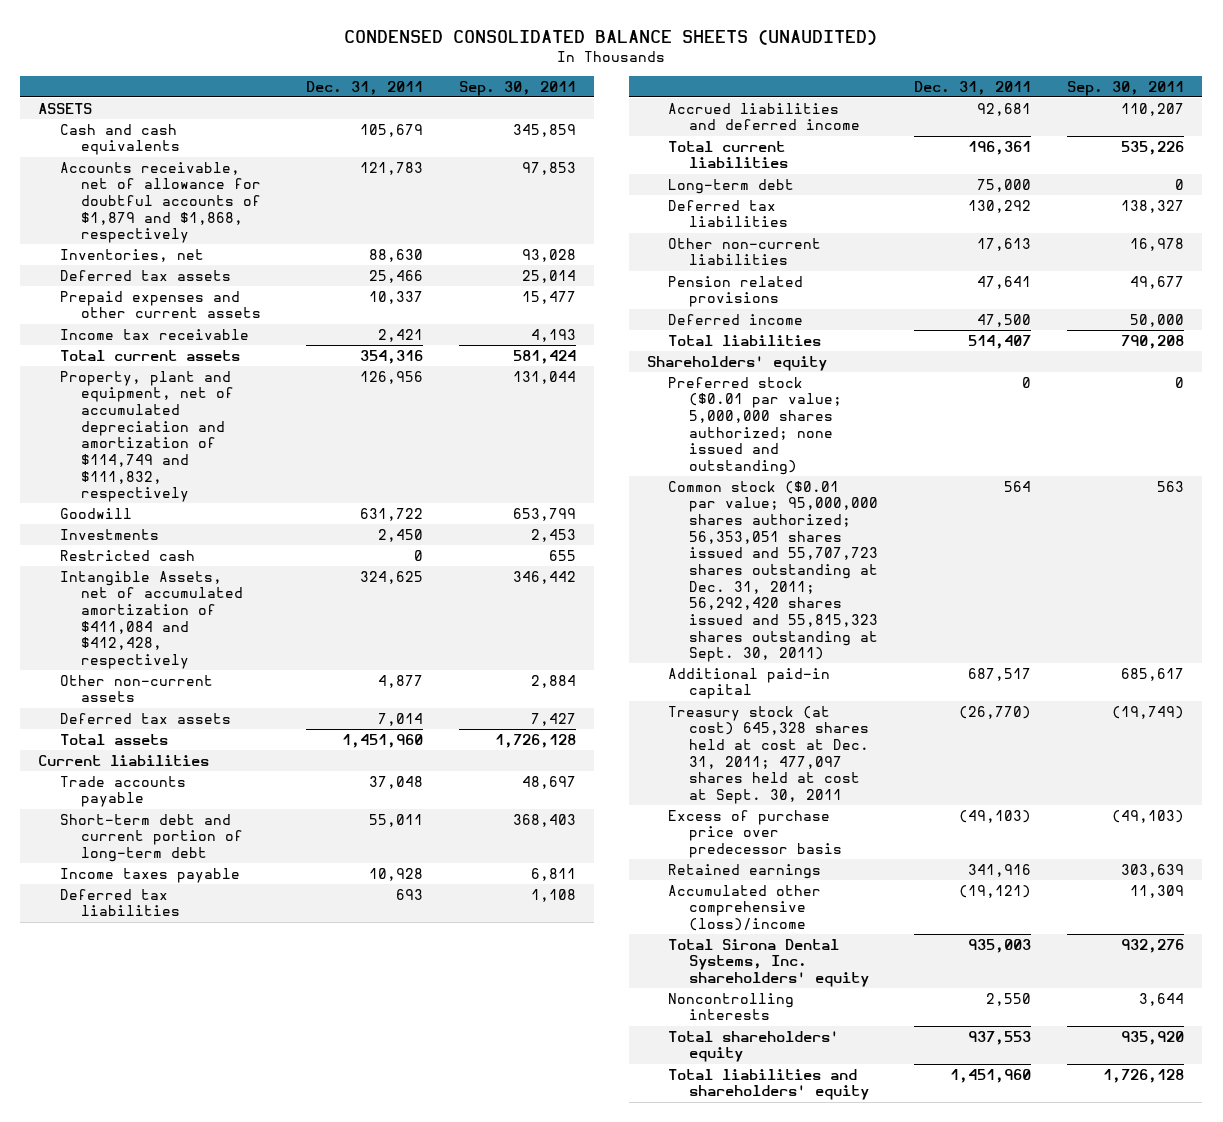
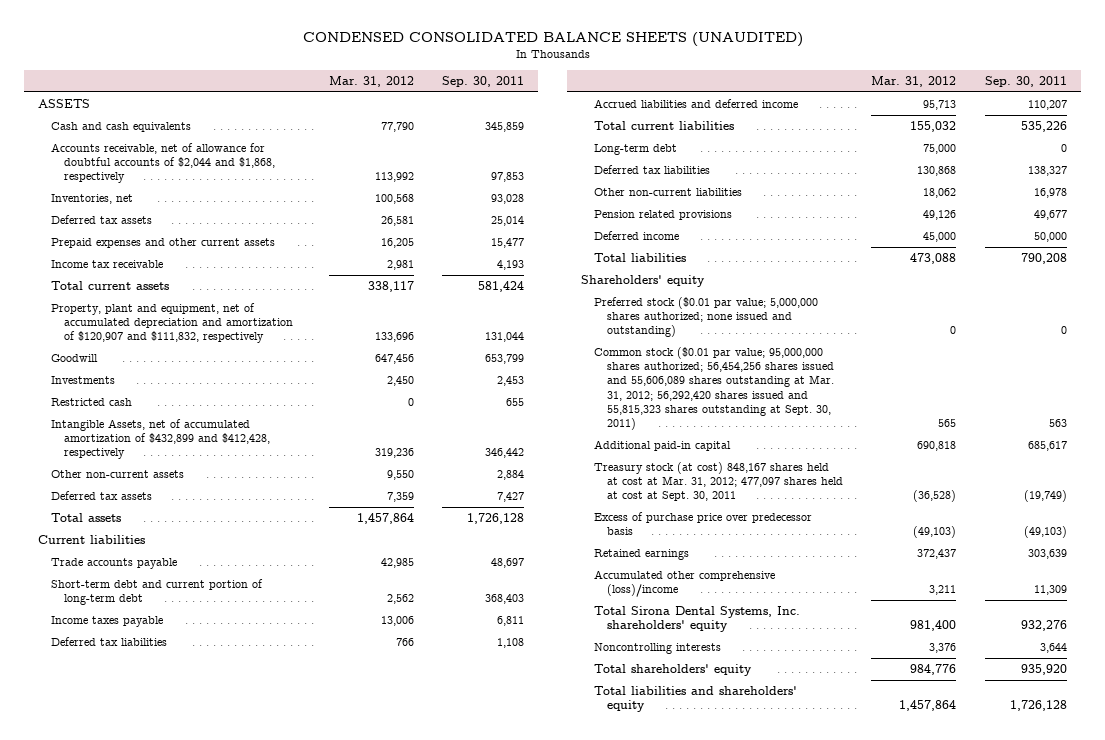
[305,80,423,95] Dec. 31, 2011 -> none
none -> [328,75,414,87] Mar. 31, 2012
[59,161,261,244] Accounts receivable, net of allowance for doubtful accounts of $1,879 and $1,868, respectively -> [51,142,276,184] Accounts receivable, net of allowance for doubtful accounts of $2,044 and $1,868, respectively
[59,370,234,503] Property, plant and equipment, net of accumulated depreciation and amortization of $114,749 and $111,832, respectively -> [51,302,294,344] Property, plant and equipment, net of accumulated depreciation and amortization of $120,907 and $111,832, respectively
[59,570,243,670] Intangible Assets, net of accumulated amortization of $411,084 and $412,428, respectively -> [51,418,271,460] Intangible Assets, net of accumulated amortization of $432,899 and $412,428, respectively
[668,480,879,663] Common stock ($0.01 par value; 95,000,000 shares authorized; 56,353,051 shares issued and 55,707,723 shares outstanding at Dec. 31, 2011; 56,292,420 shares issued and 55,815,323 shares outstanding at Sept. 30, 2011) -> [594,346,835,430] Common stock ($0.01 par value; 95,000,000 shares authorized; 56,454,256 shares issued and 55,606,089 shares outstanding at Mar. 31, 2012; 56,292,420 shares issued and 55,815,323 shares outstanding at Sept. 30, 2011)
[668,705,870,805] Treasury stock (at cost) 645,328 shares held at cost at Dec. 31, 2011; 477,097 shares held at cost at Sept. 30, 2011 -> [594,461,844,502] Treasury stock (at cost) 848,167 shares held at cost at Mar. 31, 2012; 477,097 shares held at cost at Sept. 30, 2011

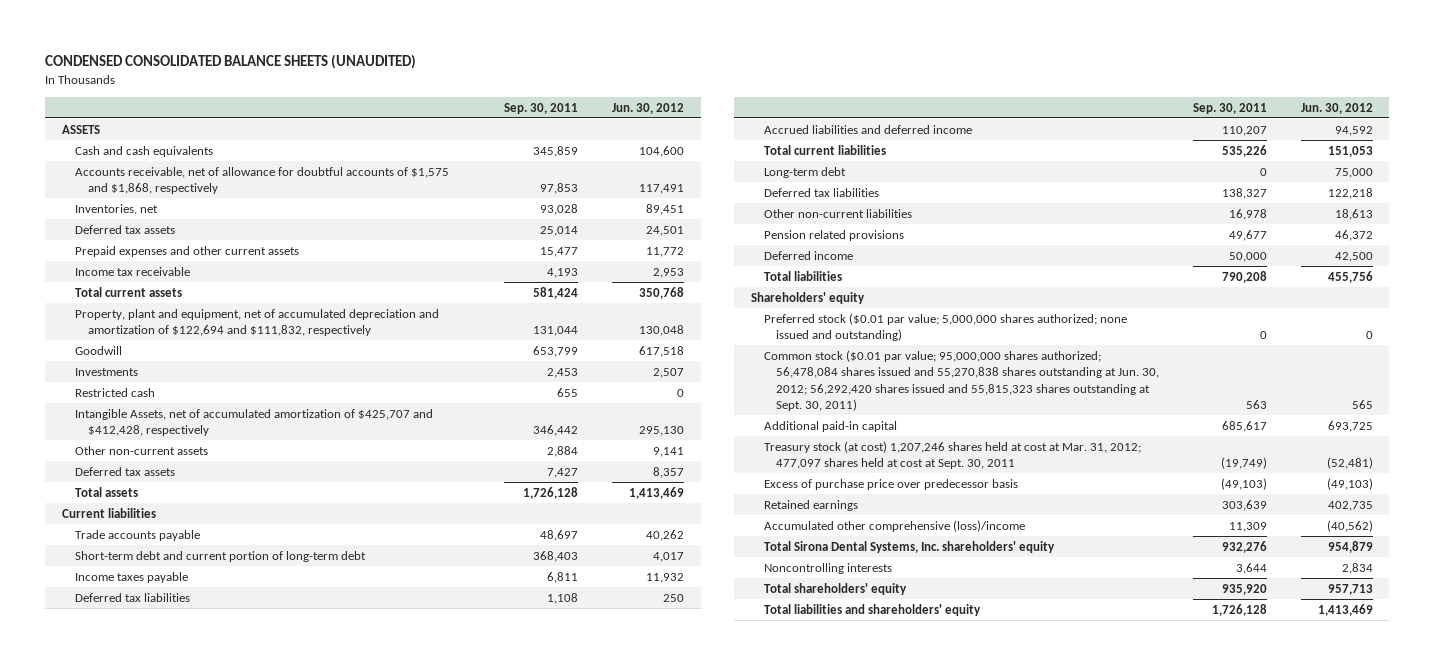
[328,75,414,87] Mar. 31, 2012 -> none
none -> [611,102,684,114] Jun. 30, 2012
[51,142,276,184] Accounts receivable, net of allowance for doubtful accounts of $2,044 and $1,868, respectively -> [74,166,449,195] Accounts receivable, net of allowance for doubtful accounts of $1,575 and $1,868, respectively
[51,302,294,344] Property, plant and equipment, net of accumulated depreciation and amortization of $120,907 and $111,832, respectively -> [74,308,439,337] Property, plant and equipment, net of accumulated depreciation and amortization of $122,694 and $111,832, respectively
[51,418,271,460] Intangible Assets, net of accumulated amortization of $432,899 and $412,428, respectively -> [74,408,433,437] Intangible Assets, net of accumulated amortization of $425,707 and $412,428, respectively
[594,346,835,430] Common stock ($0.01 par value; 95,000,000 shares authorized; 56,454,256 shares issued and 55,606,089 shares outstanding at Mar. 31, 2012; 56,292,420 shares issued and 55,815,323 shares outstanding at Sept. 30, 2011) -> [763,349,1160,412] Common stock ($0.01 par value; 95,000,000 shares authorized; 56,478,084 shares issued and 55,270,838 shares outstanding at Jun. 30, 2012; 56,292,420 shares issued and 55,815,323 shares outstanding at Sept. 30, 2011)
[594,461,844,502] Treasury stock (at cost) 848,167 shares held at cost at Mar. 31, 2012; 477,097 shares held at cost at Sept. 30, 2011 -> [763,440,1141,470] Treasury stock (at cost) 1,207,246 shares held at cost at Mar. 31, 2012; 477,097 shares held at cost at Sept. 30, 2011

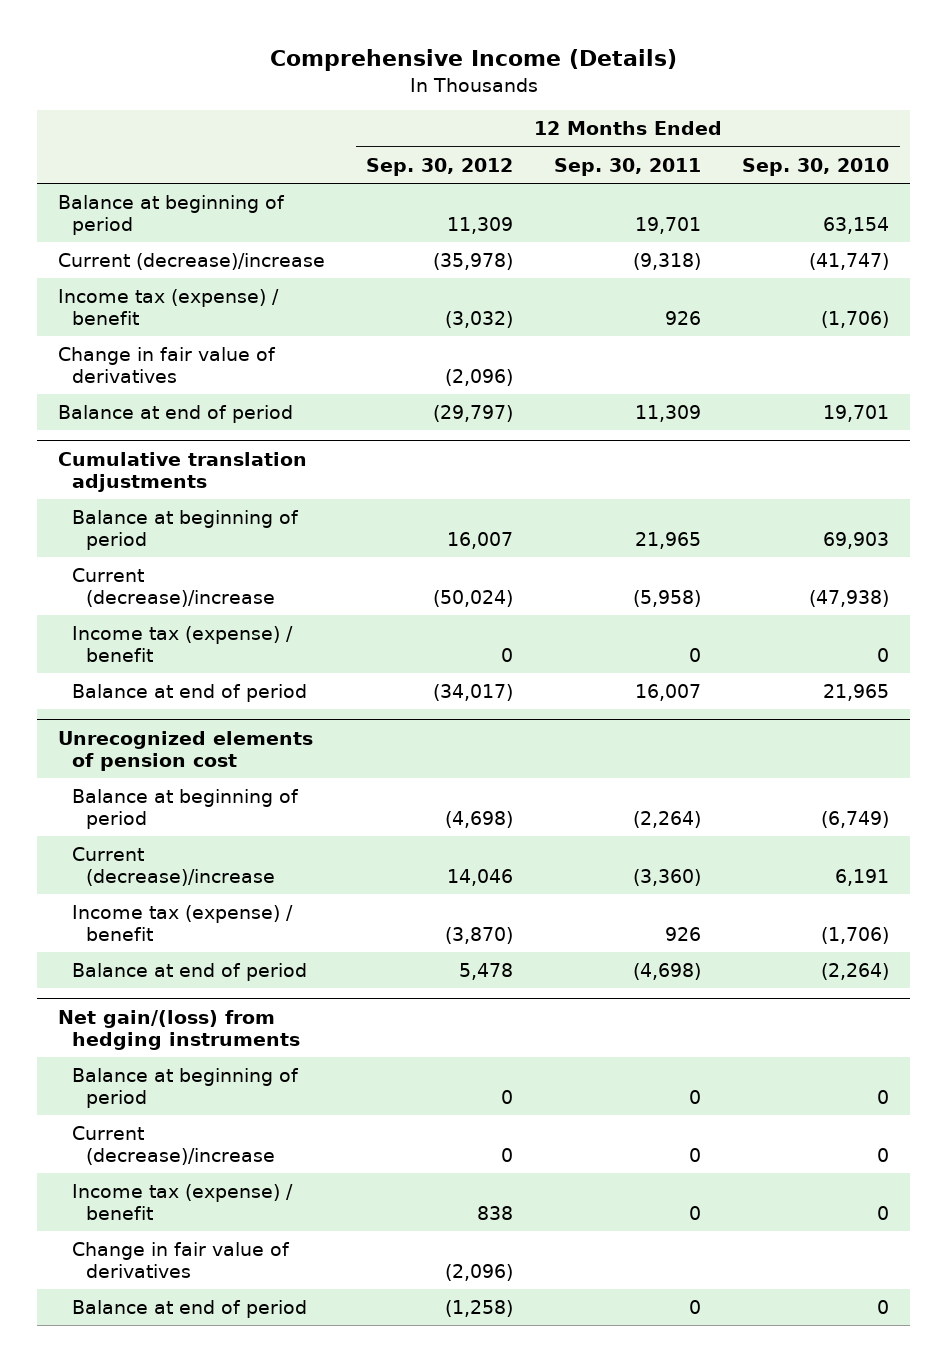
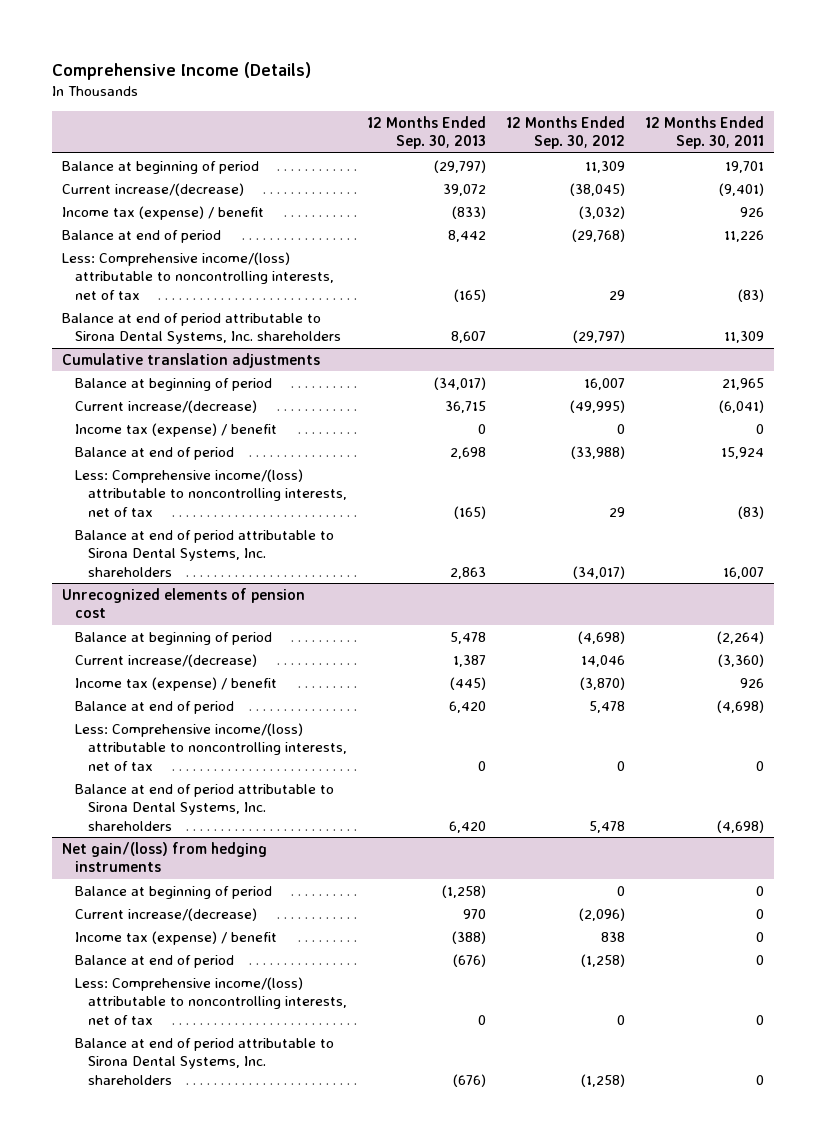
[742,157,890,176] Sep. 30, 2010 -> none
none -> [366,115,486,150] 12 Months Ended Sep. 30, 2013
[58,252,326,270] Current (decrease)/increase -> [62,182,245,196] Current increase/(decrease)
[433,252,514,270] (35,978) -> [569,182,625,196] (38,045)
[633,252,702,270] (9,318) -> [718,182,764,196] (9,401)
[58,346,277,383] Change in fair value of derivatives -> none
[433,404,514,422] (29,797) -> [571,228,625,242] (29,768)
[635,404,702,422] 11,309 -> [723,229,764,242] 11,226
none -> [62,251,335,300] Less: Comprehensive income/(loss) attributable to noncontrolling interests, net of tax
none -> [62,312,342,345] Balance at end of period attributable to Sirona Dental Systems, Inc. shareholders
[71,567,275,607] Current (decrease)/increase -> [75,399,258,413] Current increase/(decrease)
[433,589,514,607] (50,024) -> [569,399,625,413] (49,995)
[633,589,702,607] (5,958) -> [718,399,764,413] (6,041)
[433,683,514,701] (34,017) -> [570,445,625,459] (33,988)
[635,683,702,701] 16,007 -> [720,446,764,459] 15,924
none -> [75,468,347,517] Less: Comprehensive income/(loss) attributable to noncontrolling interests, net of tax
none -> [75,529,335,577] Balance at end of period attributable to Sirona Dental Systems, Inc. shareholders
[71,846,275,886] Current (decrease)/increase -> [75,653,258,667] Current increase/(decrease)
none -> [75,722,347,771] Less: Comprehensive income/(loss) attributable to noncontrolling interests, net of tax
none -> [75,783,335,831] Balance at end of period attributable to Sirona Dental Systems, Inc. shareholders
[71,1125,275,1165] Current (decrease)/increase -> [75,907,258,921] Current increase/(decrease)
[501,1147,514,1162] 0 -> [578,907,625,921] (2,096)
[71,1241,290,1278] Change in fair value of derivatives -> none
none -> [75,976,347,1025] Less: Comprehensive income/(loss) attributable to noncontrolling interests, net of tax
none -> [75,1037,335,1085] Balance at end of period attributable to Sirona Dental Systems, Inc. shareholders

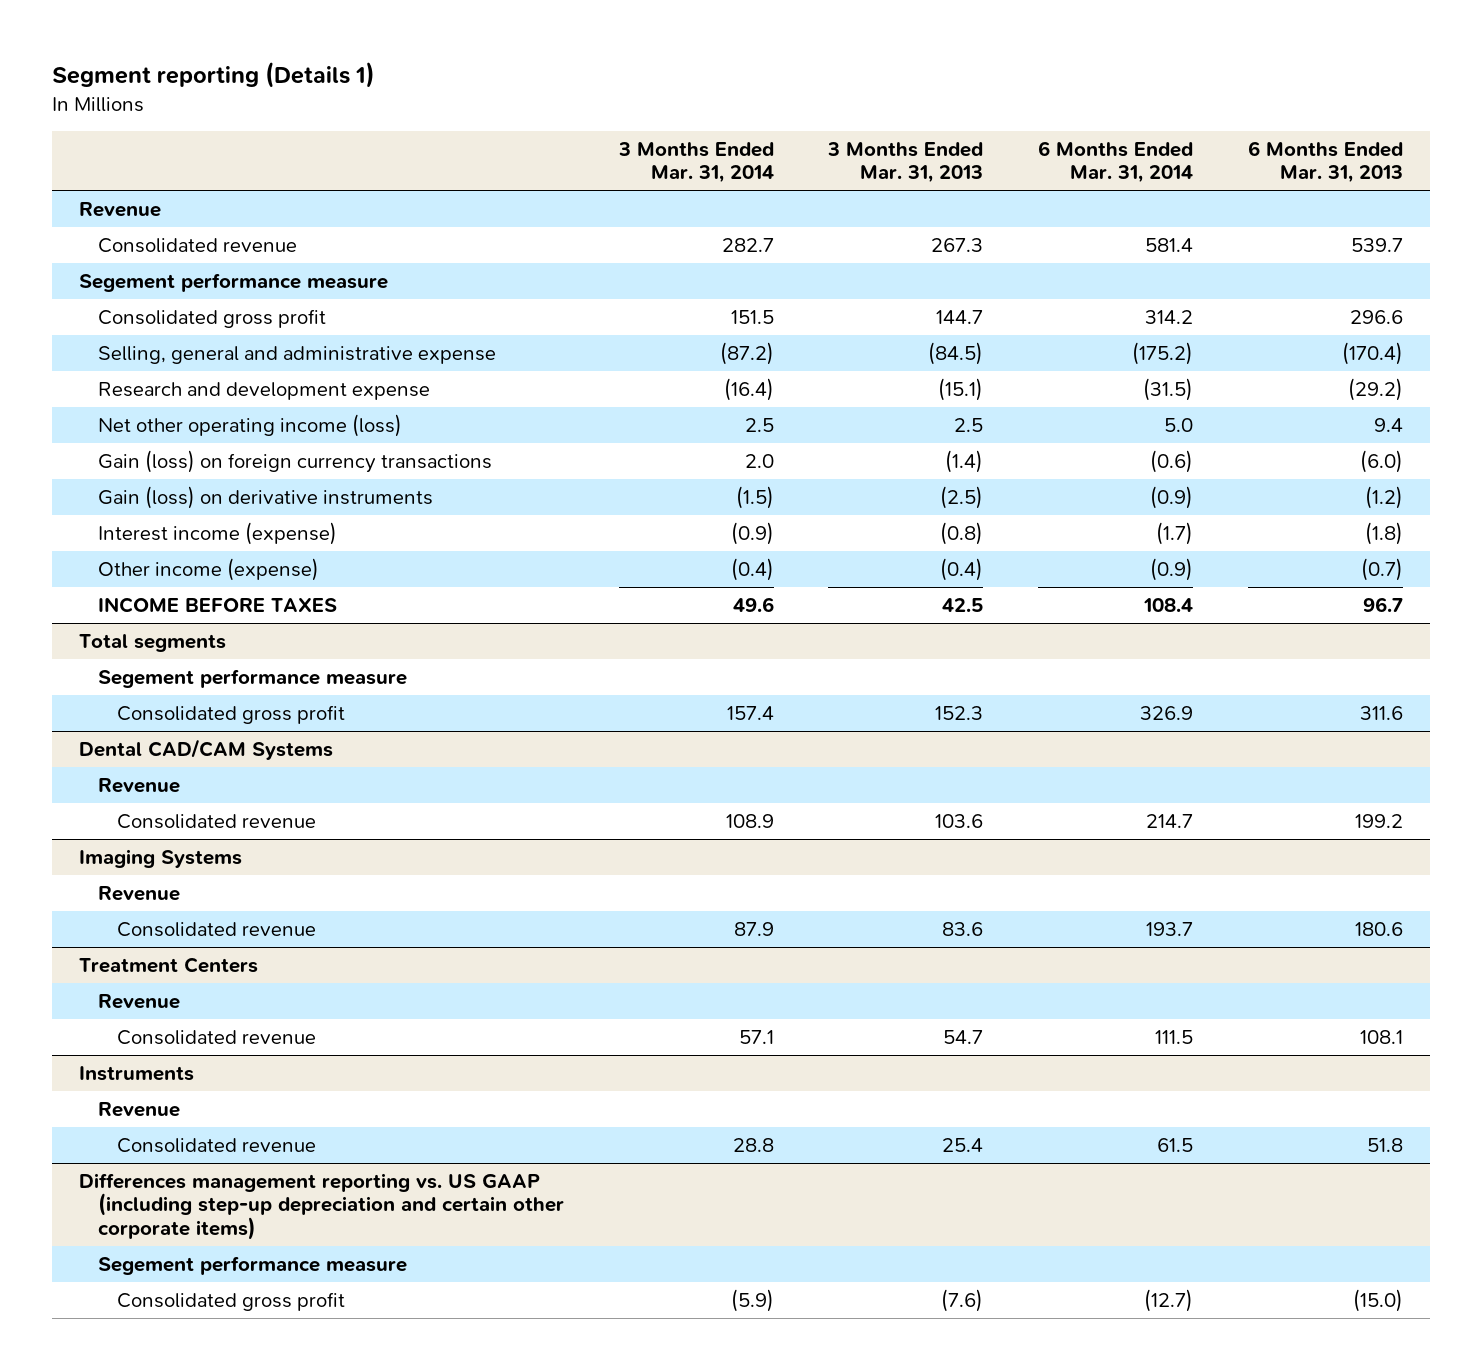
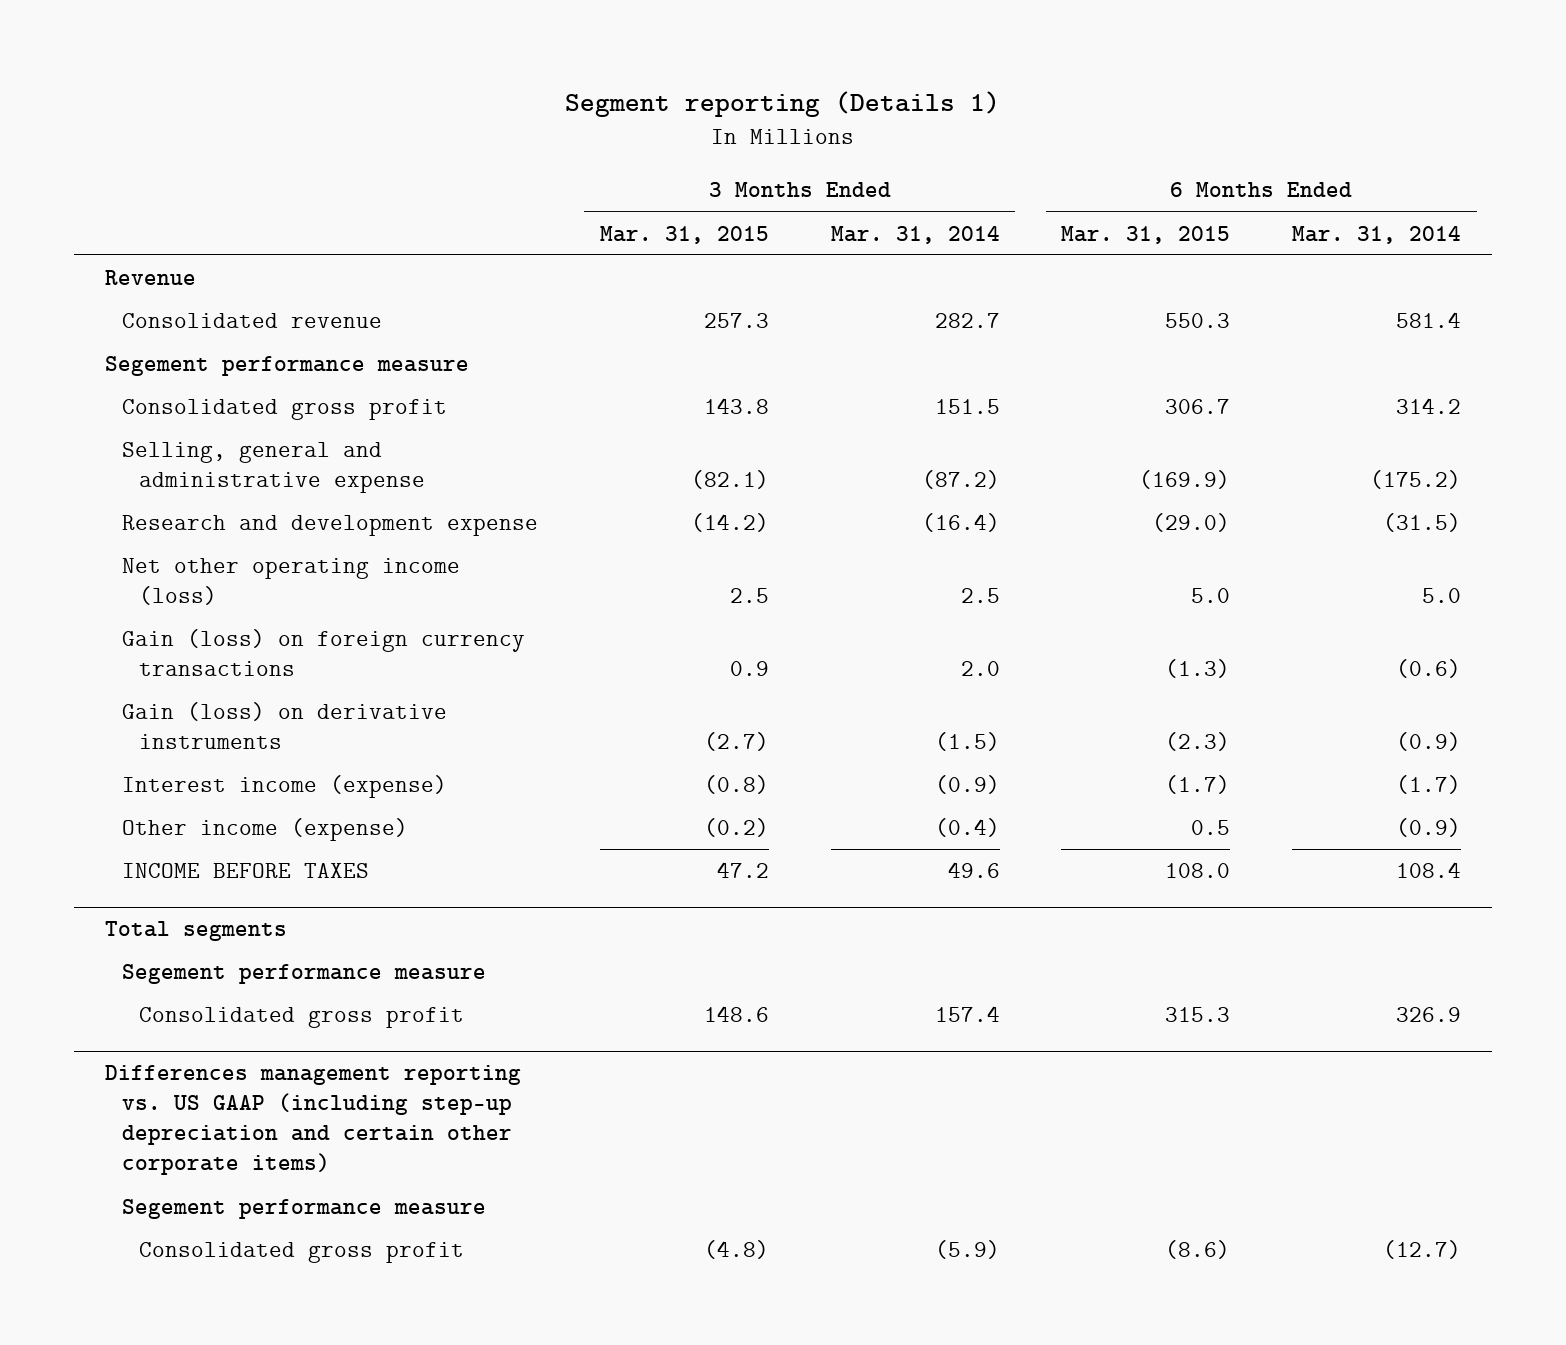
[827,141,984,184] 3 Months Ended Mar. 31, 2013 -> none
[1247,140,1403,184] 6 Months Ended Mar. 31, 2013 -> none
none -> [599,225,769,244] Mar. 31, 2015
none -> [1061,225,1231,244] Mar. 31, 2015
[79,738,334,760] Dental CAD/CAM Systems -> none
[97,777,180,793] Revenue -> none
[116,813,316,829] Consolidated revenue -> none
[79,848,243,868] Imaging Systems -> none
[97,885,180,901] Revenue -> none
[116,921,316,937] Consolidated revenue -> none
[79,956,259,973] Treatment Centers -> none
[97,993,180,1009] Revenue -> none
[116,1029,316,1045] Consolidated revenue -> none
[79,1065,195,1081] Instruments -> none
[97,1101,180,1117] Revenue -> none
[116,1137,316,1153] Consolidated revenue -> none

